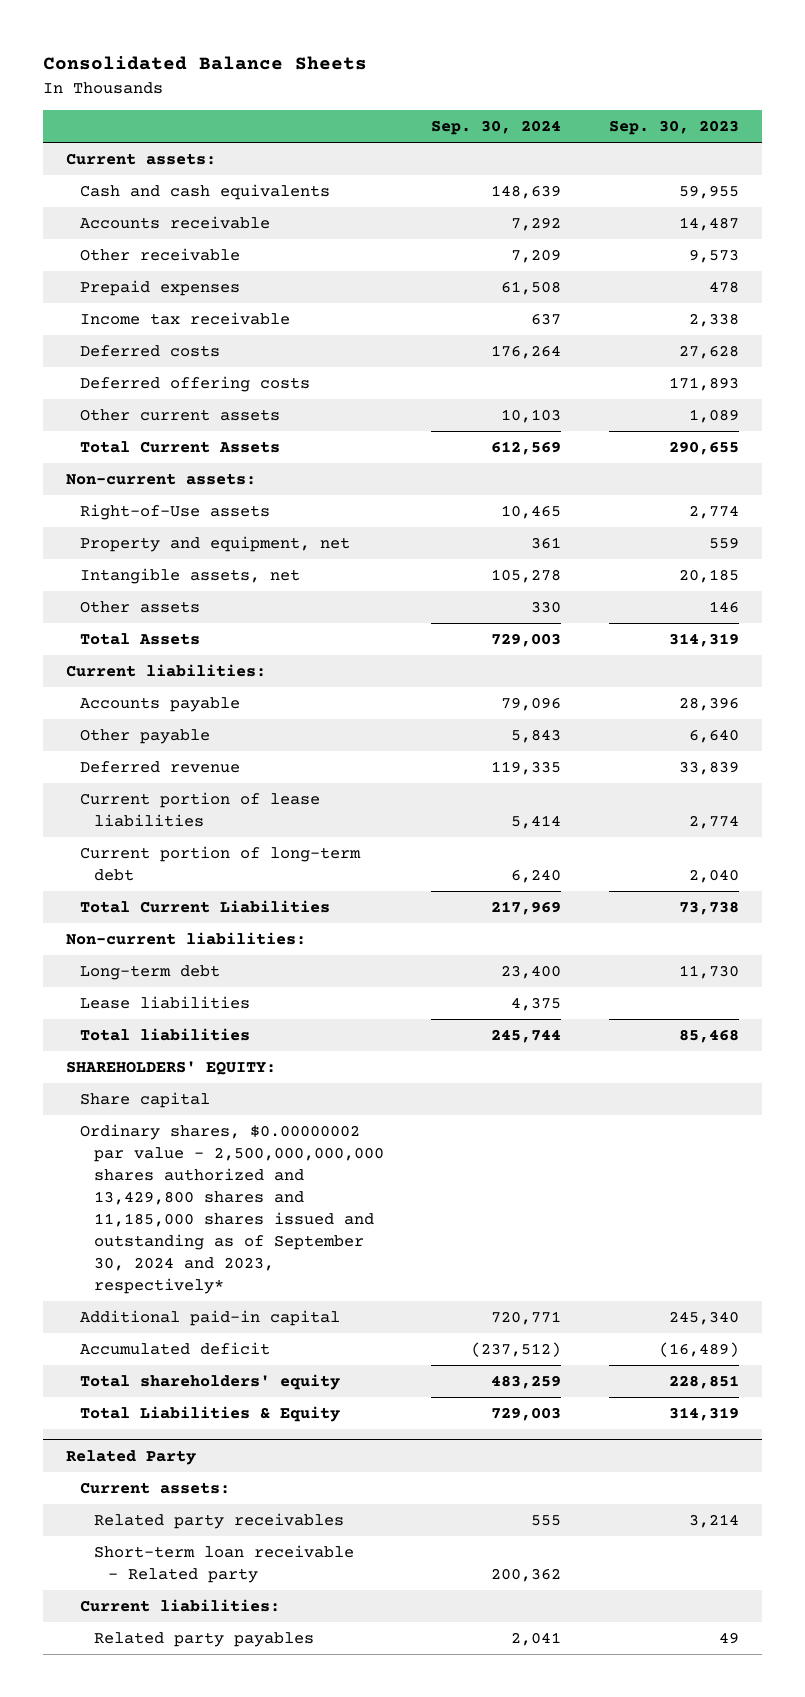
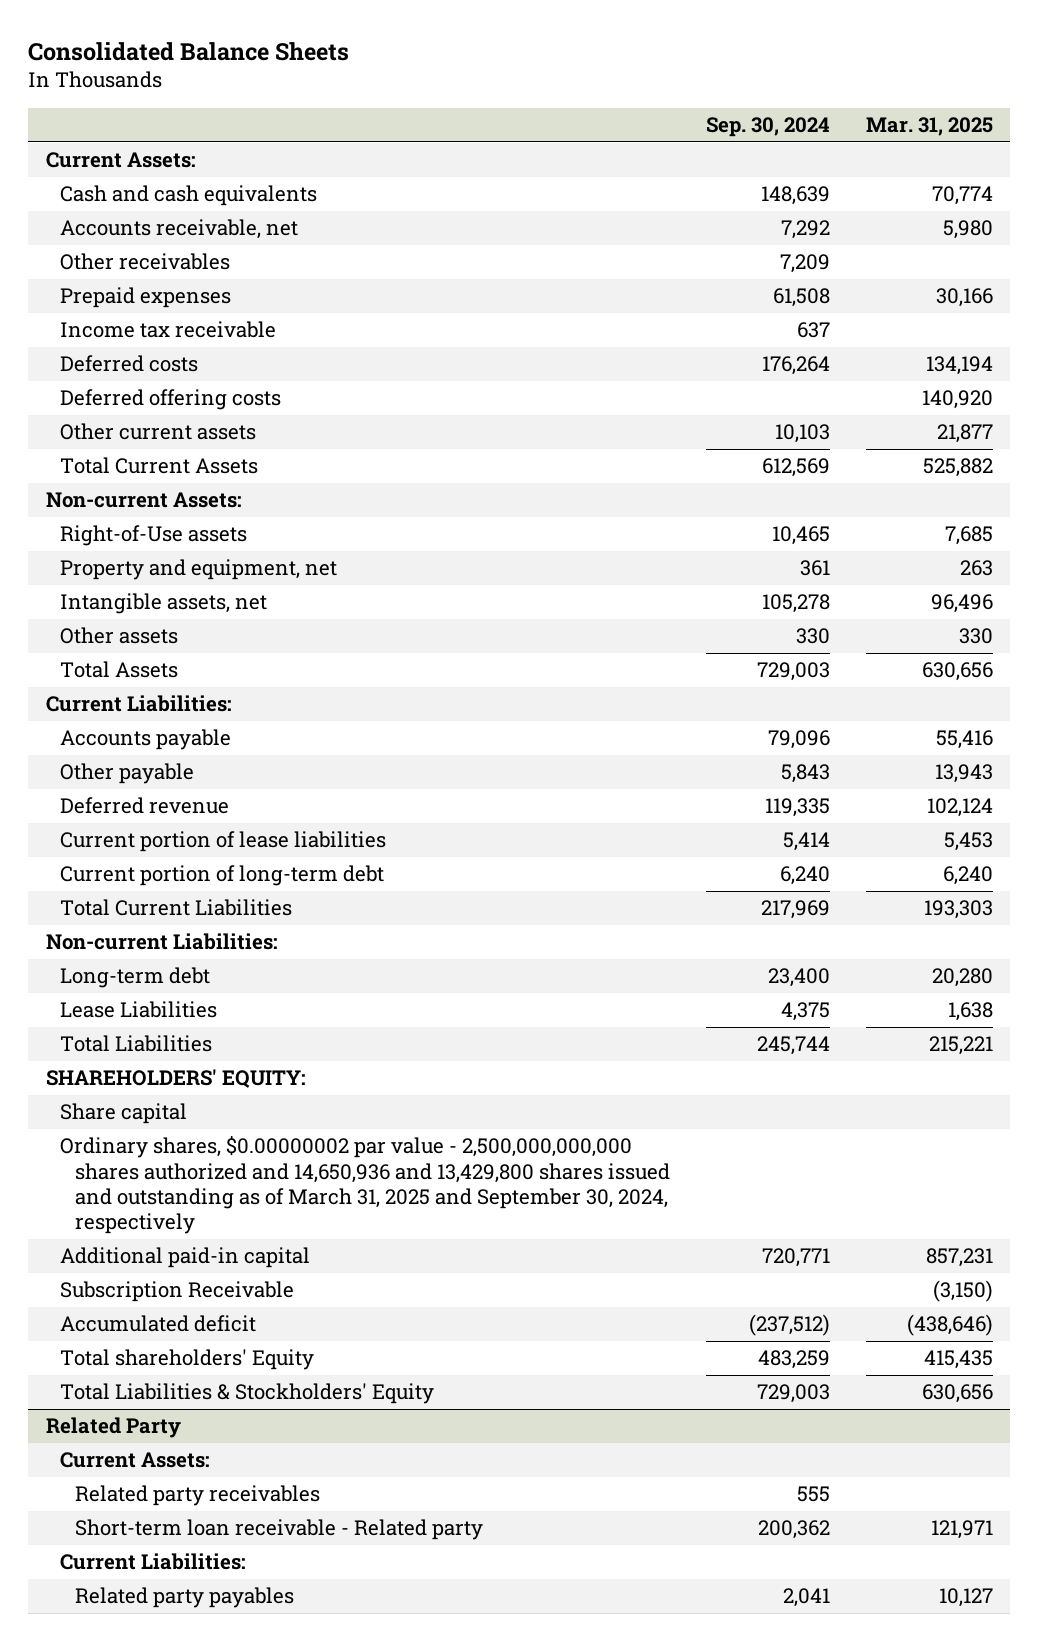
[608,119,739,135] Sep. 30, 2023 -> none
none -> [865,116,993,136] Mar. 31, 2025
[66,153,217,166] Current assets: -> [45,152,196,169] Current Assets:
[80,216,271,230] Accounts receivable -> [60,219,299,240] Accounts receivable, net
[80,248,241,262] Other receivable -> [60,253,231,271] Other receivables
[66,473,257,486] Non-current assets: -> [45,492,242,509] Non-current Assets:
[66,664,267,678] Current liabilities: -> [45,695,232,713] Current Liabilities:
[66,932,307,946] Non-current liabilities: -> [45,933,278,951] Non-current Liabilities:
[80,996,251,1010] Lease liabilities -> [60,1001,218,1019] Lease Liabilities
[80,1028,251,1042] Total liabilities -> [60,1035,213,1053] Total Liabilities
[80,1124,385,1294] Ordinary shares, $0.00000002 par value - 2,500,000,000,000 shares authorized and 13,429,800 shares and 11,185,000 shares issued and outstanding as of September 30, 2024 and 2023, respectively* -> [60,1136,670,1235] Ordinary shares, $0.00000002 par value - 2,500,000,000,000 shares authorized and 14,650,936 and 13,429,800 shares issued and outstanding as of March 31, 2025 and September 30, 2024, respectively
none -> [60,1281,295,1303] Subscription Receivable
[80,1374,341,1391] Total shareholders' equity -> [60,1349,315,1371] Total shareholders' Equity
[80,1406,341,1423] Total Liabilities & Equity -> [60,1383,435,1405] Total Liabilities & Stockholders' Equity
[80,1482,231,1495] Current assets: -> [60,1452,211,1469] Current Assets:
[80,1599,281,1613] Current liabilities: -> [60,1553,247,1571] Current Liabilities:

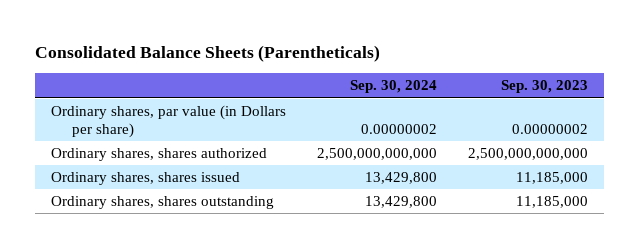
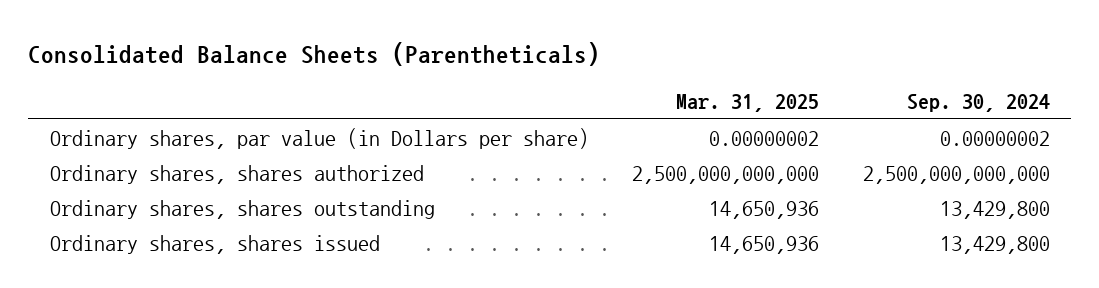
[501,80,589,94] Sep. 30, 2023 -> none
none -> [676,93,820,112] Mar. 31, 2025
[50,172,240,186] Ordinary shares, shares issued -> [49,234,380,254] Ordinary shares, shares issued

